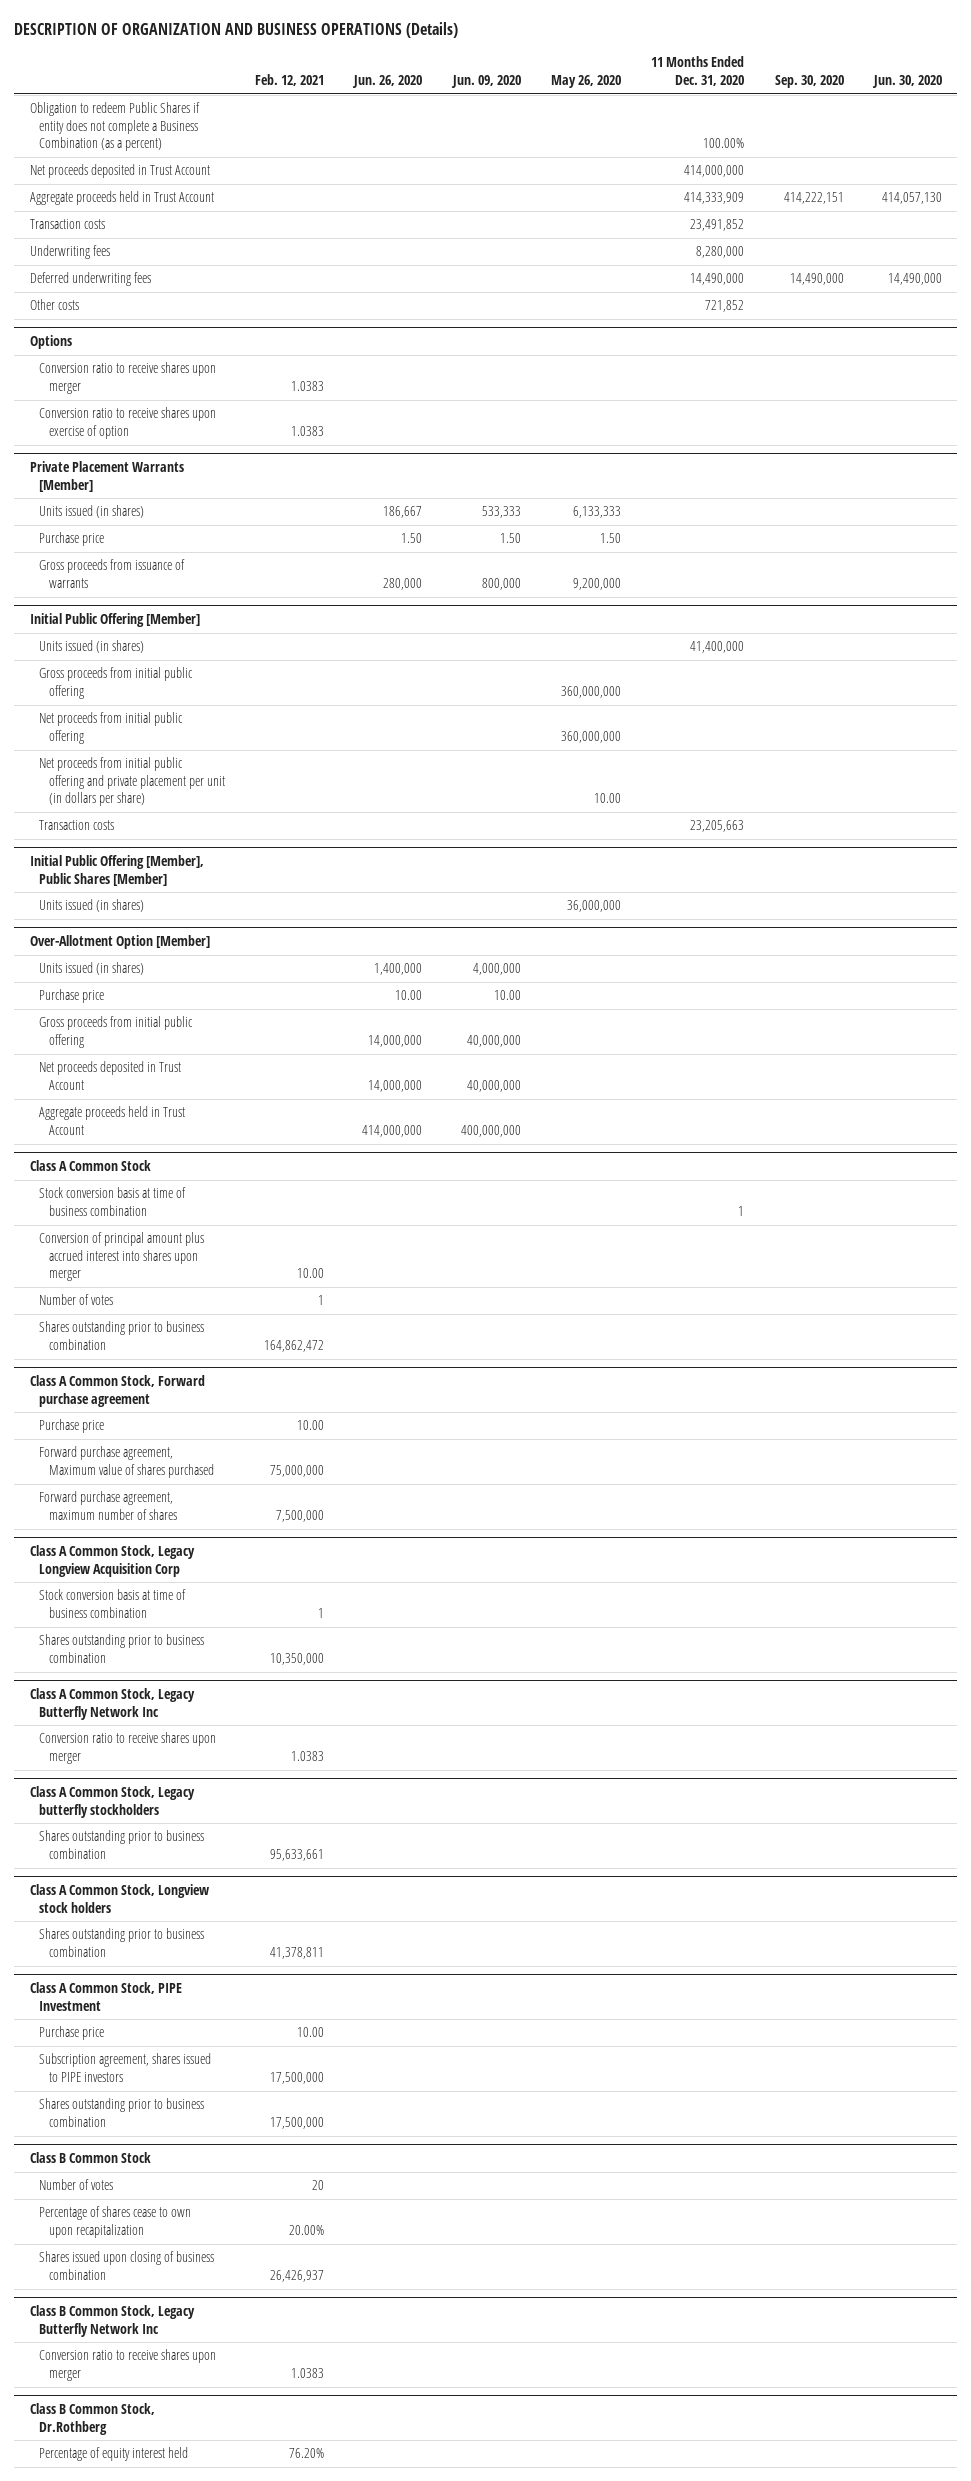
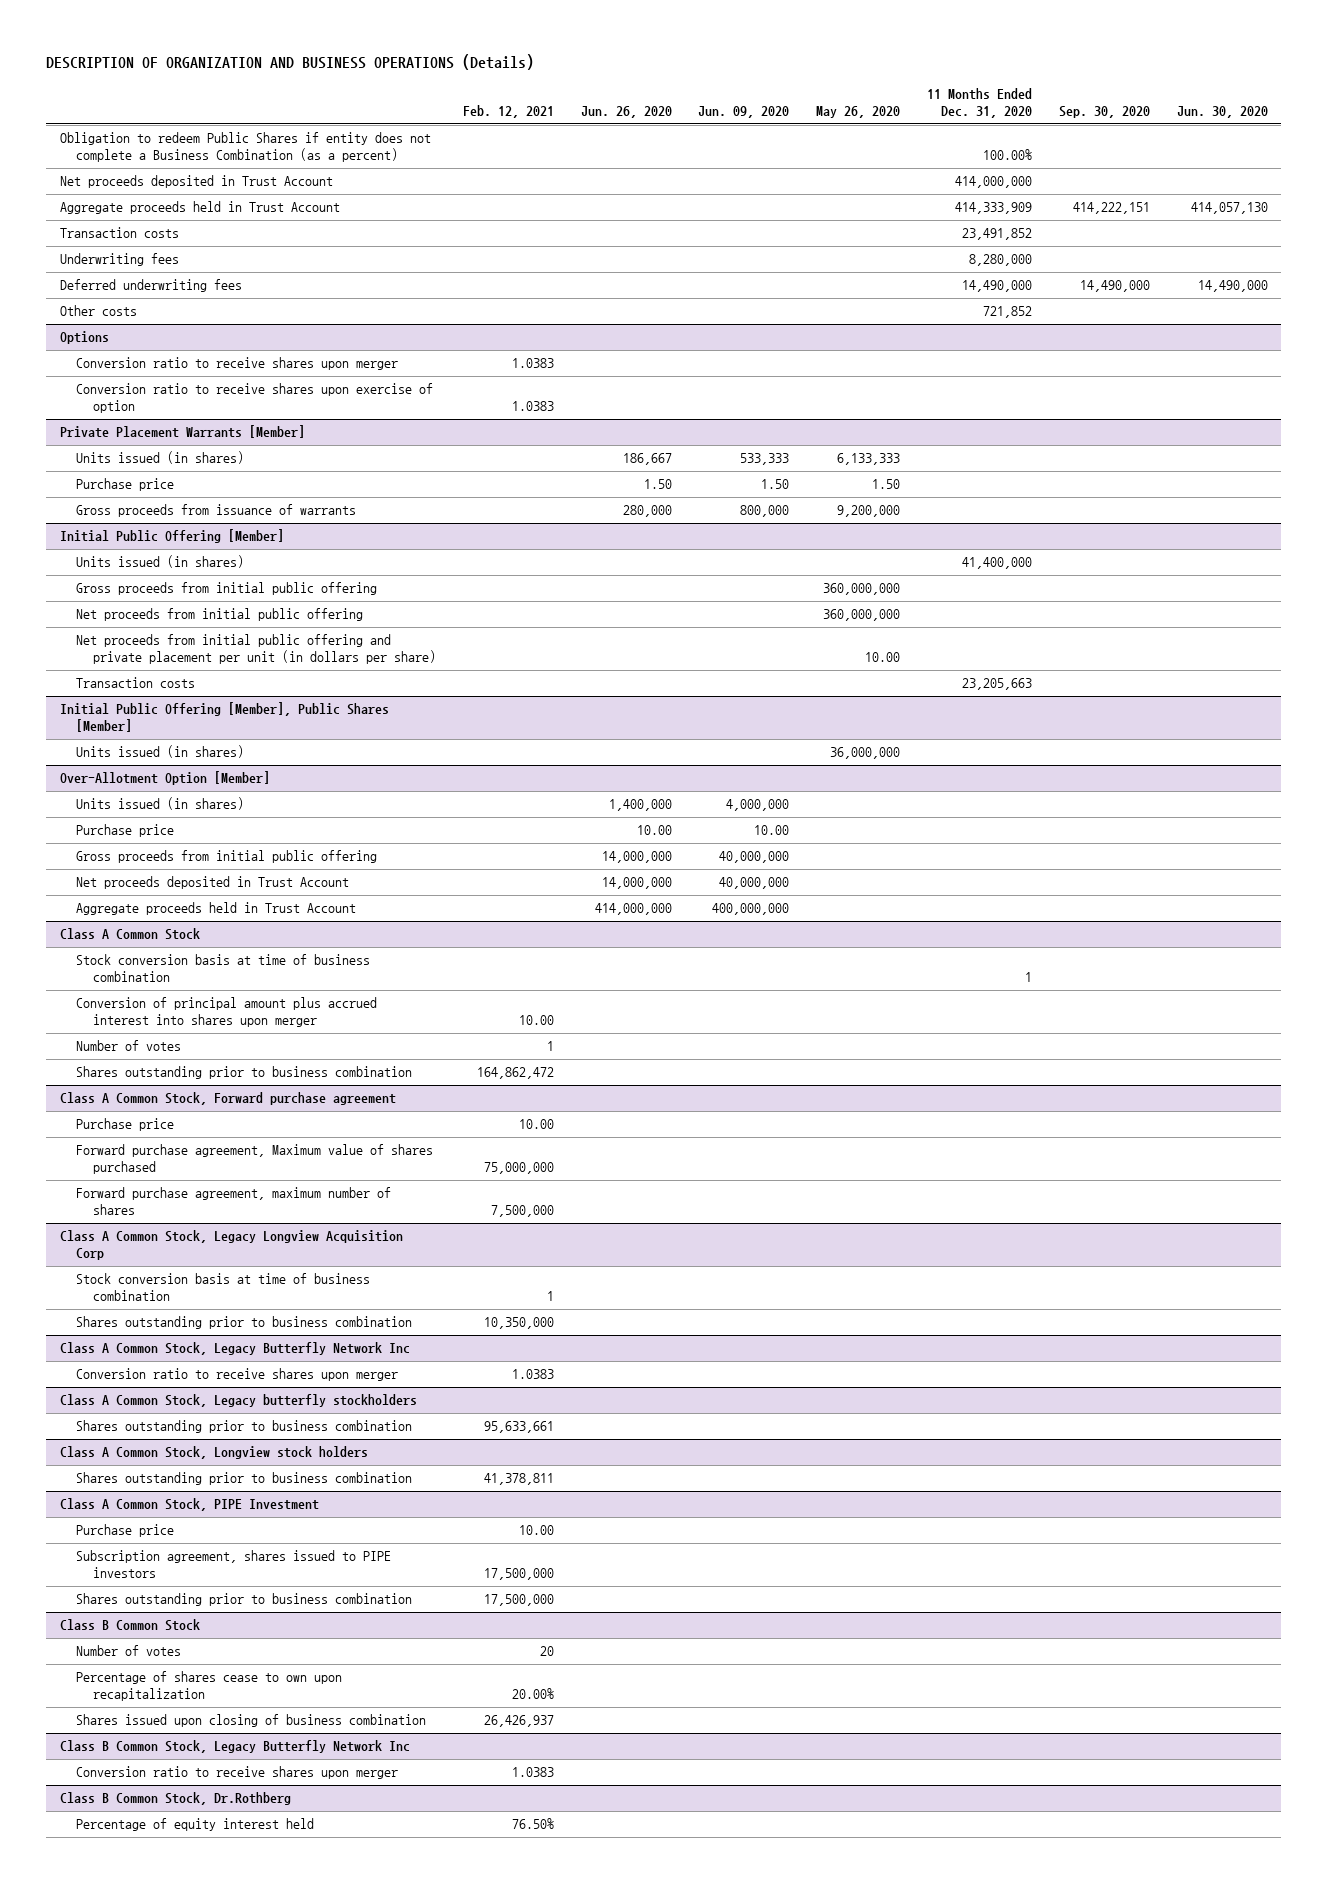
[289,2448,325,2459] 76.20% -> [511,1818,554,1830] 76.50%

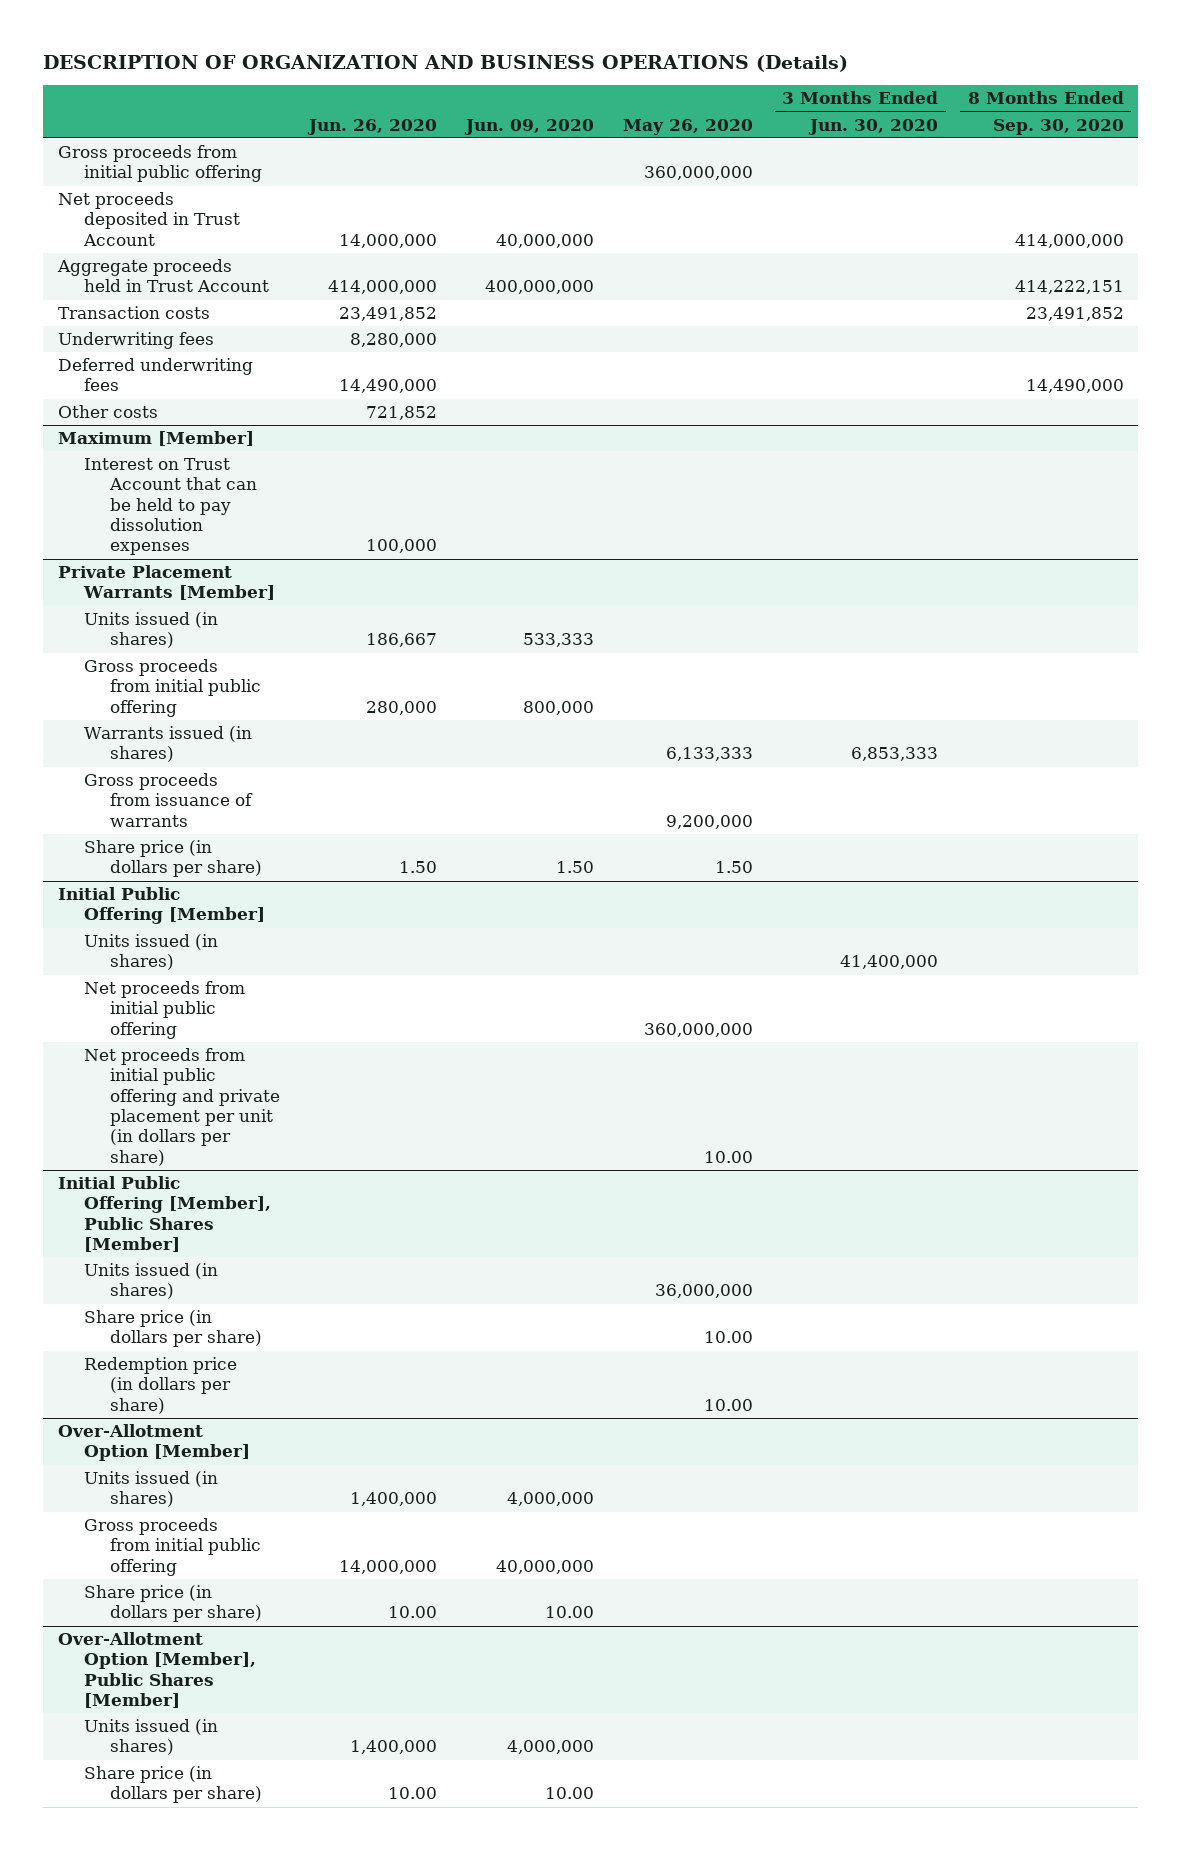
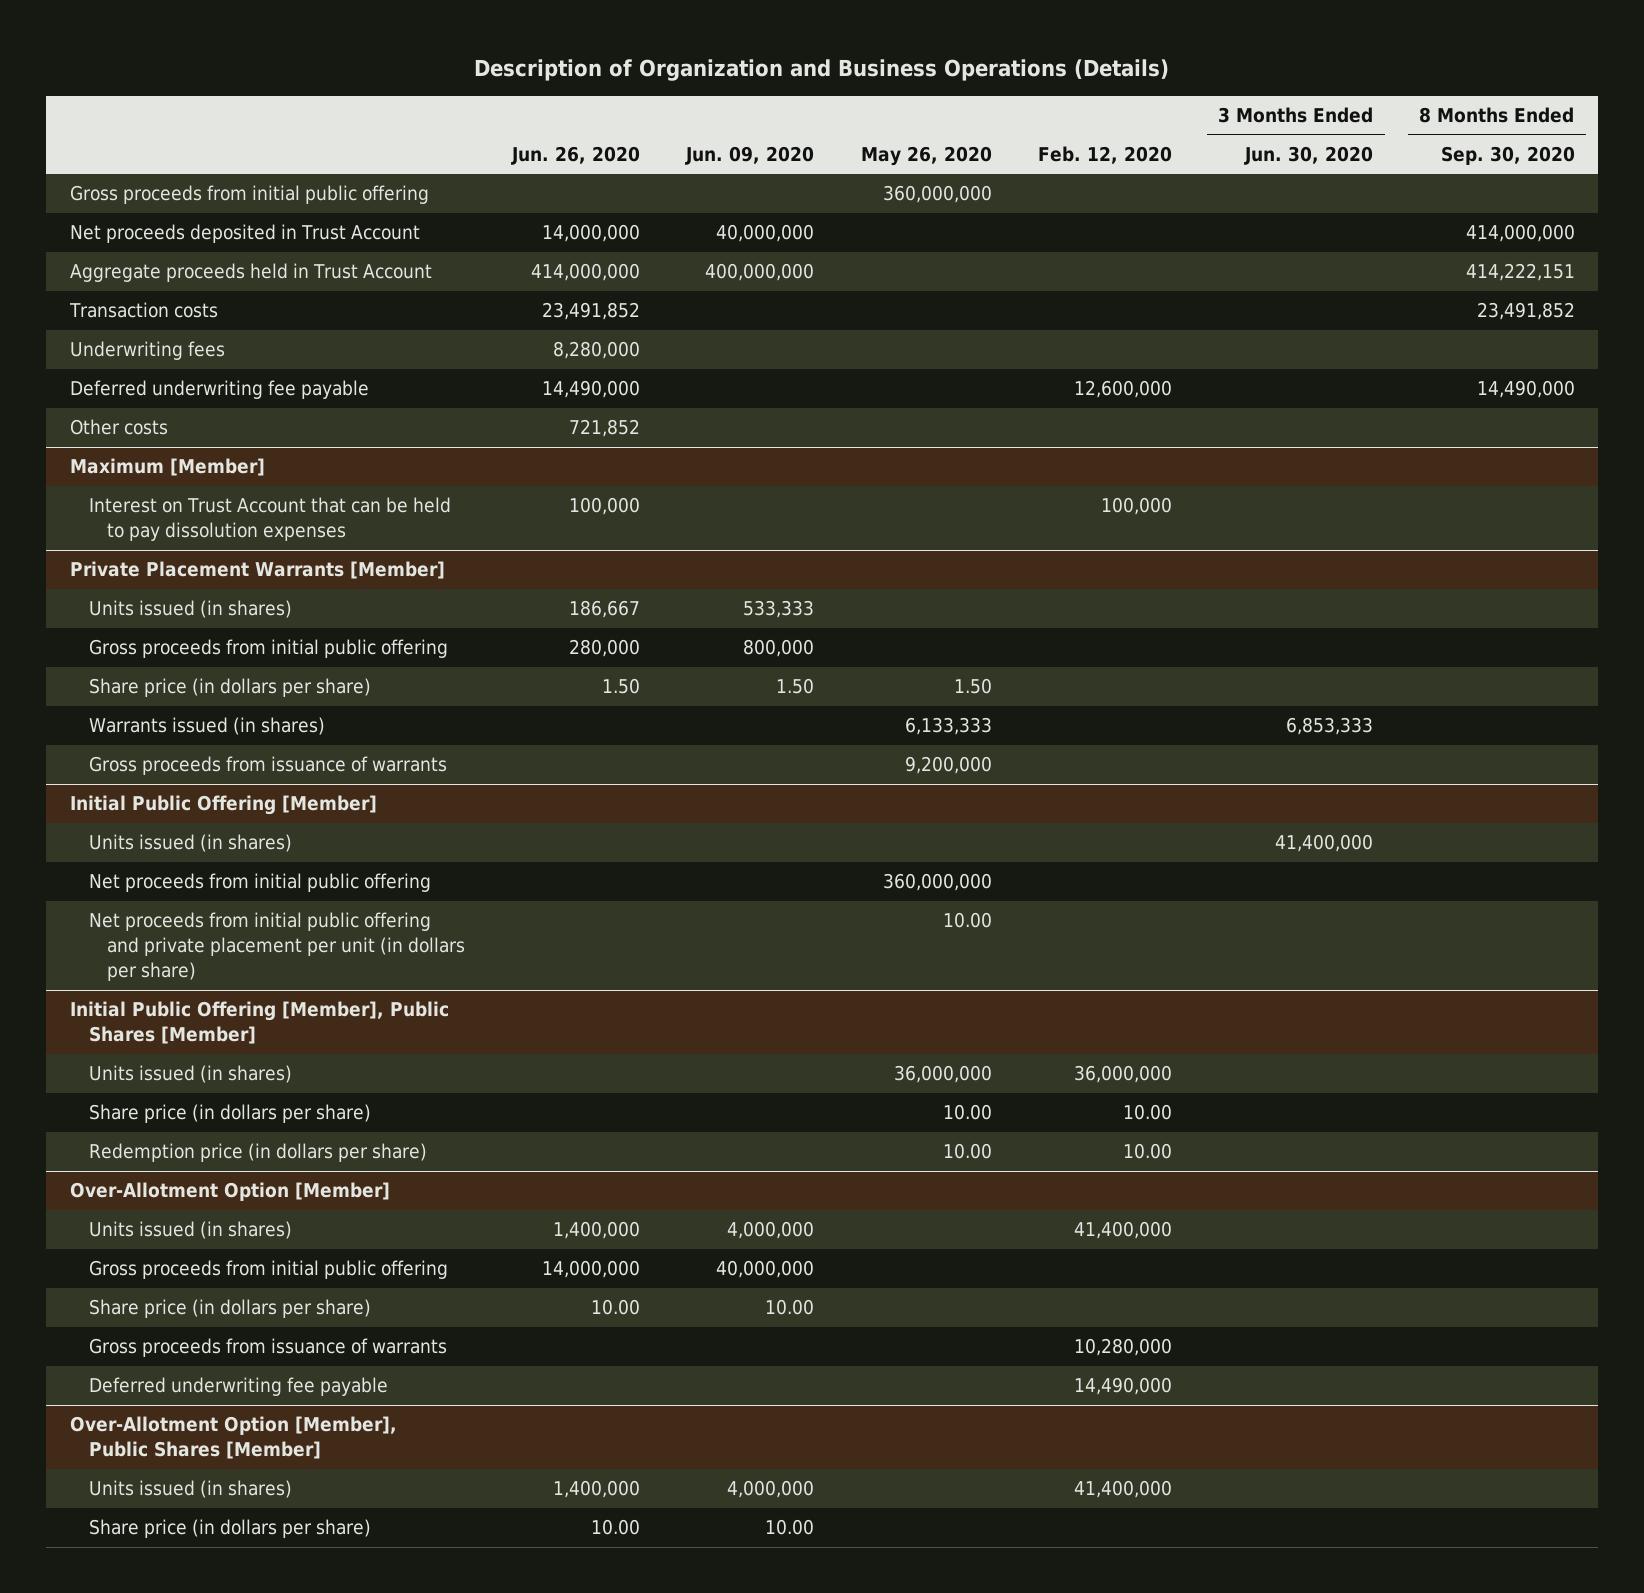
[42,54,848,72] DESCRIPTION OF ORGANIZATION AND BUSINESS OPERATIONS (Details) -> [474,59,1170,82] Description of Organization and Business Operations (Details)
none -> [1038,145,1173,164] Feb. 12, 2020
[57,358,253,392] Deferred underwriting fees -> [69,380,369,400] Deferred underwriting fee payable
[83,840,262,878] Share price (in dollars per share) -> [88,678,371,698] Share price (in dollars per share)
none -> [88,1338,447,1358] Gross proceeds from issuance of warrants
none -> [88,1377,388,1397] Deferred underwriting fee payable

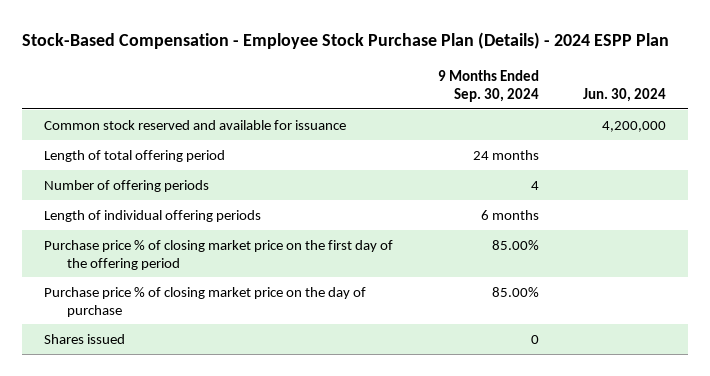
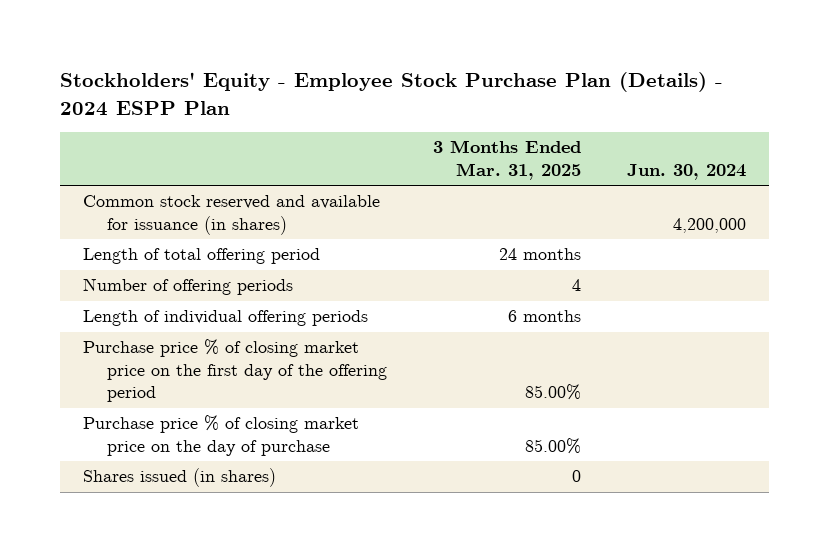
[22,31,670,49] Stock-Based Compensation - Employee Stock Purchase Plan (Details) - 2024 ESPP Plan -> [60,72,724,116] Stockholders' Equity - Employee Stock Purchase Plan (Details) - 2024 ESPP Plan
[437,69,539,102] 9 Months Ended Sep. 30, 2024 -> none
none -> [433,140,582,180] 3 Months Ended Mar. 31, 2025
[44,119,347,130] Common stock reserved and available for issuance -> [83,195,381,235] Common stock reserved and available for issuance (in shares)
[44,333,126,344] Shares issued -> [83,468,277,488] Shares issued (in shares)

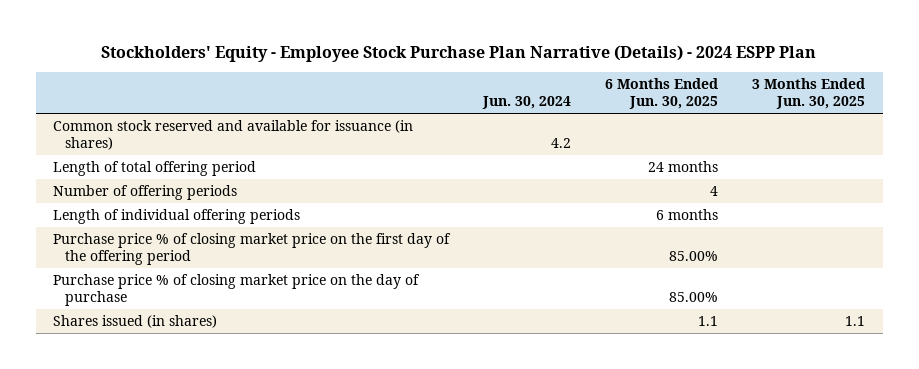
[60,72,724,116] Stockholders' Equity - Employee Stock Purchase Plan (Details) - 2024 ESPP Plan -> [101,44,817,62] Stockholders' Equity - Employee Stock Purchase Plan Narrative (Details) - 2024 ESPP Plan
[433,140,582,180] 3 Months Ended Mar. 31, 2025 -> none
none -> [605,77,719,110] 6 Months Ended Jun. 30, 2025
none -> [752,77,866,110] 3 Months Ended Jun. 30, 2025
[673,217,747,233] 4,200,000 -> [551,138,572,149] 4.2

